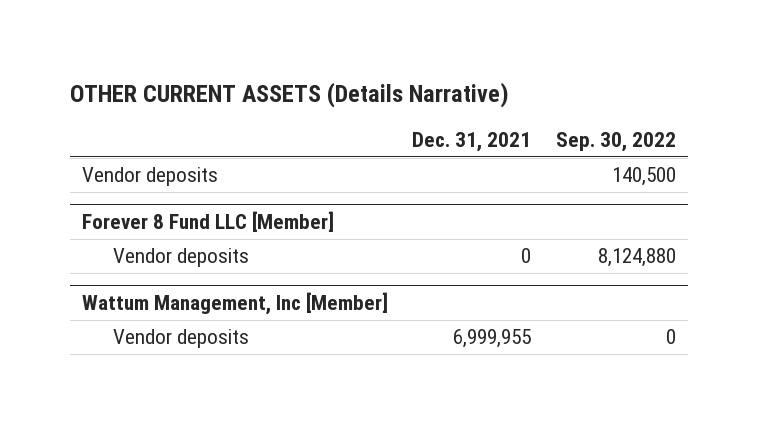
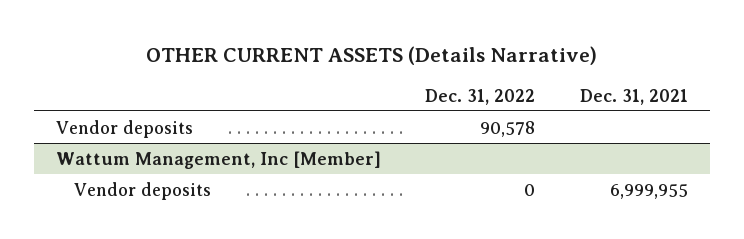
[555,132,676,153] Sep. 30, 2022 -> none
none -> [425,88,536,105] Dec. 31, 2022
[81,211,334,233] Forever 8 Fund LLC [Member] -> none
[112,248,249,268] Vendor deposits -> none

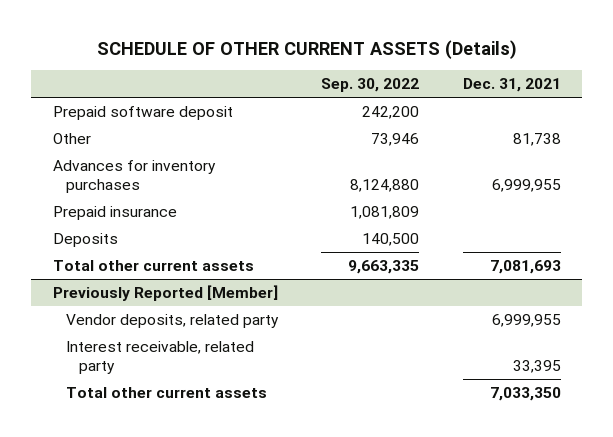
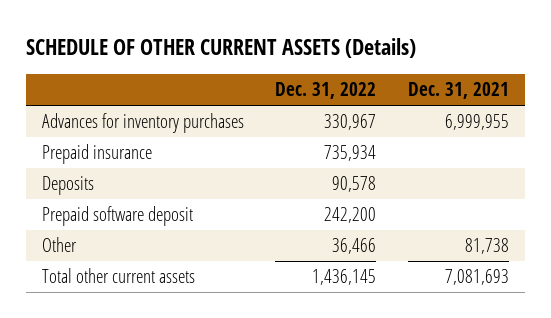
[321,78,420,93] Sep. 30, 2022 -> none
none -> [275,82,377,100] Dec. 31, 2022
[52,105,233,120] Prepaid software deposit -> [41,206,193,227] Prepaid software deposit
[52,132,91,144] Other -> [41,237,77,253] Other
[52,284,278,301] Previously Reported [Member] -> none
[65,313,279,328] Vendor deposits, related party -> none
[65,340,254,374] Interest receivable, related party -> none
[65,386,267,398] Total other current assets -> none

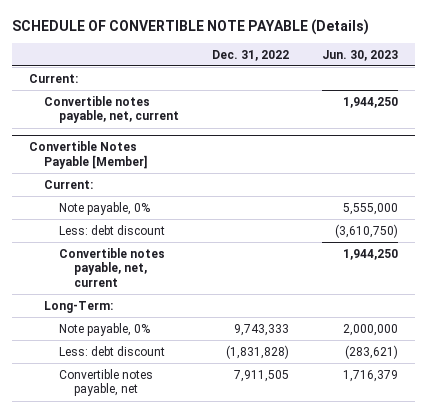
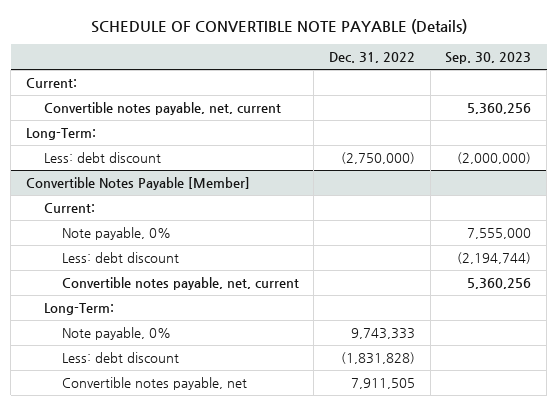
[322,49,399,61] Jun. 30, 2023 -> none
none -> [445,52,532,65] Sep. 30, 2023
none -> [25,128,96,141] Long-Term:
none -> [43,152,161,164] Less: debt discount

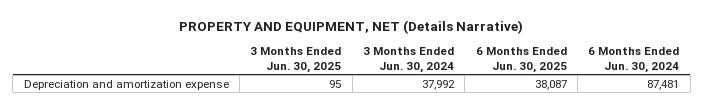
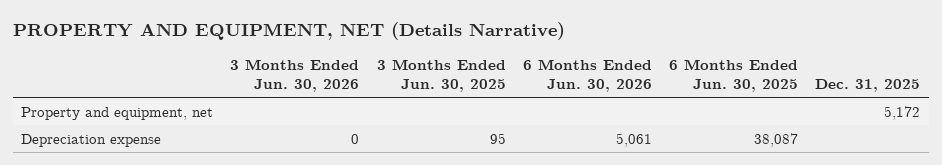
[362,47,454,73] 3 Months Ended Jun. 30, 2024 -> none
[588,47,680,73] 6 Months Ended Jun. 30, 2024 -> none
none -> [230,59,360,92] 3 Months Ended Jun. 30, 2026
none -> [522,59,652,92] 6 Months Ended Jun. 30, 2026
none -> [815,78,921,92] Dec. 31, 2025
none -> [21,106,214,120] Property and equipment, net
[23,79,229,90] Depreciation and amortization expense -> [21,133,162,147] Depreciation expense

